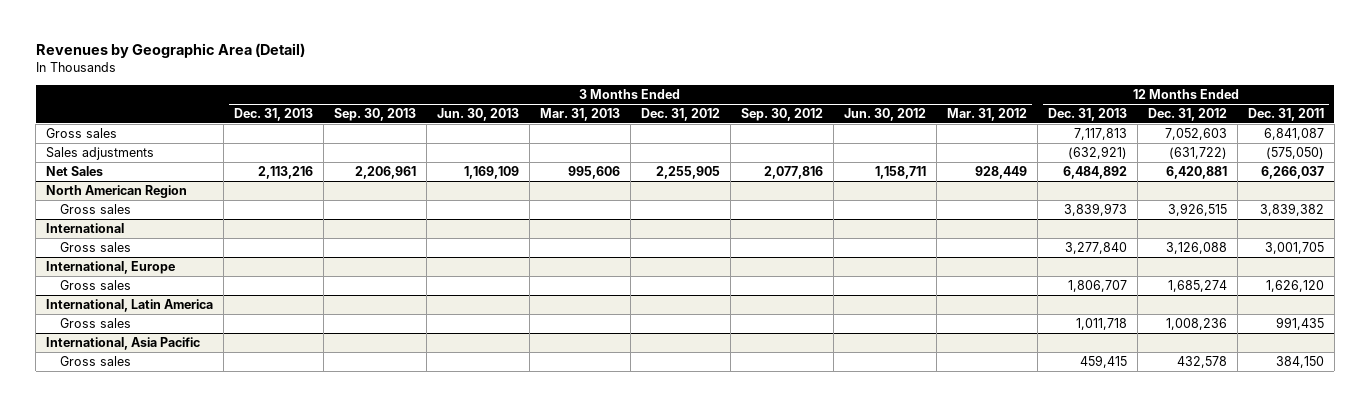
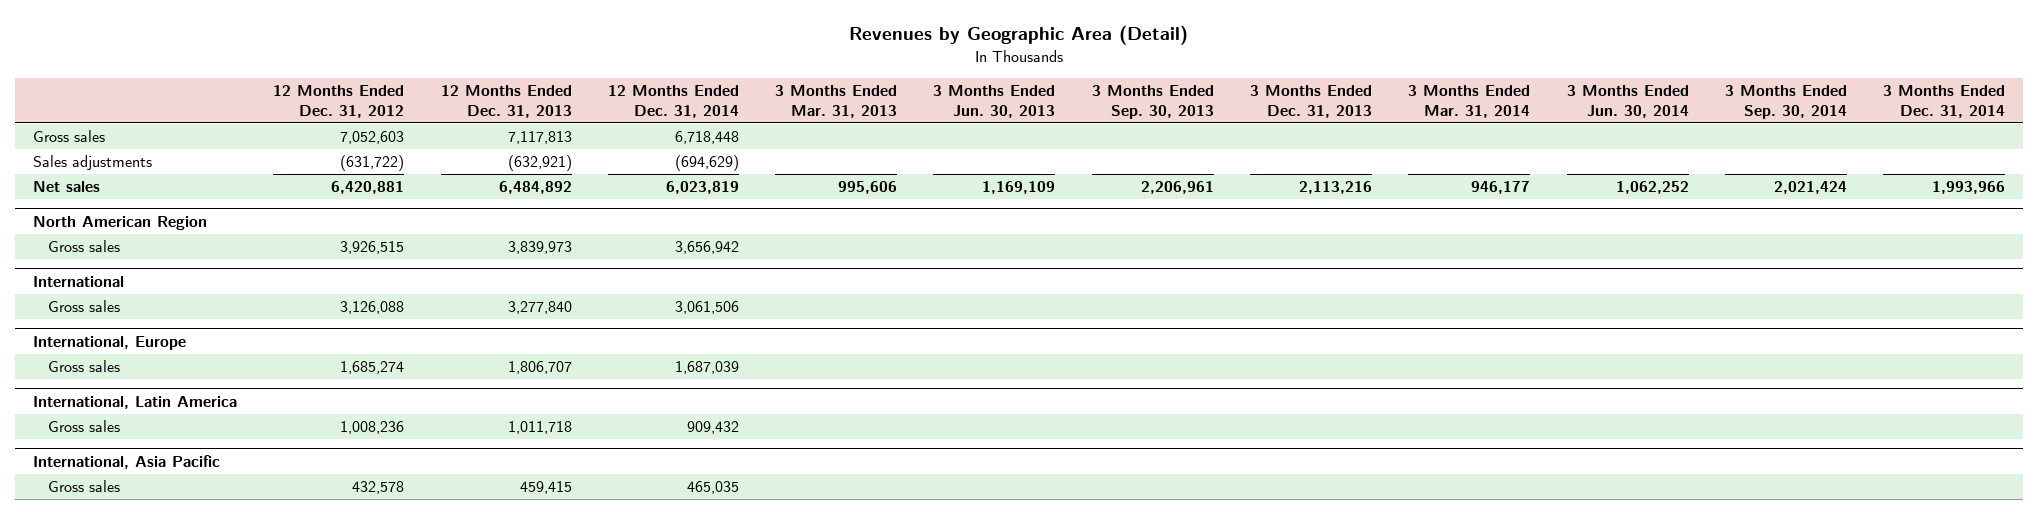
[640,108,720,122] Dec. 31, 2012 -> none
[740,108,823,122] Sep. 30, 2012 -> none
[843,108,926,122] Jun. 30, 2012 -> none
[946,108,1027,122] Mar. 31, 2012 -> none
[1247,108,1324,122] Dec. 31, 2011 -> none
none -> [607,85,739,118] 12 Months Ended Dec. 31, 2014
none -> [1408,85,1531,118] 3 Months Ended Mar. 31, 2014
none -> [1566,85,1689,118] 3 Months Ended Jun. 30, 2014
none -> [1724,85,1847,119] 3 Months Ended Sep. 30, 2014
none -> [1883,85,2006,118] 3 Months Ended Dec. 31, 2014
[46,166,104,177] Net Sales -> [32,181,100,193] Net sales

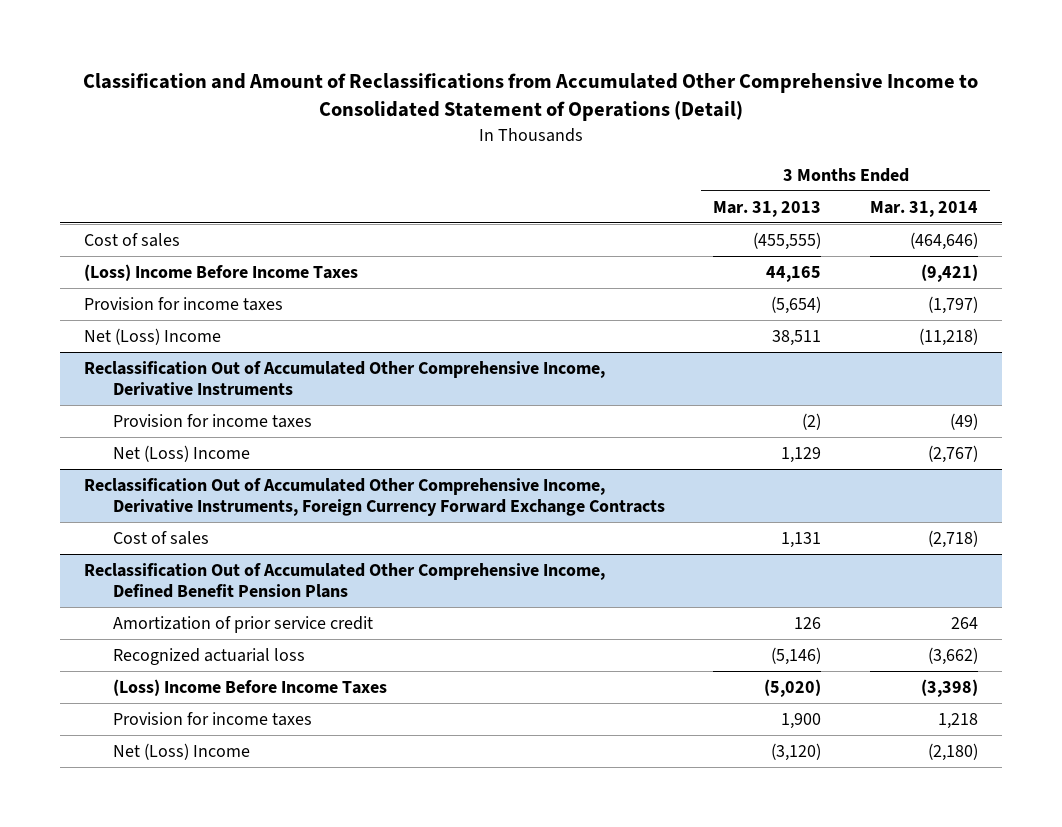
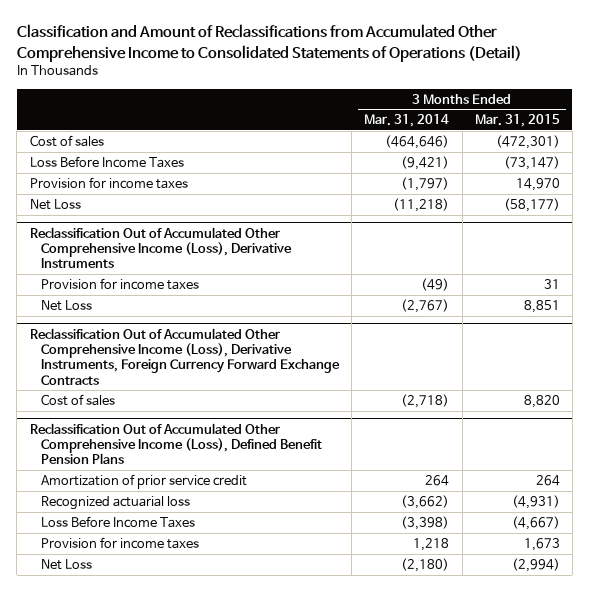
[83,73,979,122] Classification and Amount of Reclassifications from Accumulated Other Comprehensive Income to Consolidated Statement of Operations (Detail) -> [16,24,522,62] Classification and Amount of Reclassifications from Accumulated Other Comprehensive Income to Consolidated Statements of Operations (Detail)
[713,200,822,217] Mar. 31, 2013 -> none
none -> [474,114,560,128] Mar. 31, 2015
[84,263,359,281] (Loss) Income Before Income Taxes -> [29,156,184,169] Loss Before Income Taxes
[84,327,222,345] Net (Loss) Income -> [29,199,81,211] Net Loss
[84,360,606,397] Reclassification Out of Accumulated Other Comprehensive Income, Derivative Instruments -> [29,226,292,269] Reclassification Out of Accumulated Other Comprehensive Income (Loss), Derivative Instruments
[113,444,251,462] Net (Loss) Income -> [40,300,92,312] Net Loss
[84,477,666,517] Reclassification Out of Accumulated Other Comprehensive Income, Derivative Instruments, Foreign Currency Forward Exchange Contracts -> [29,327,340,385] Reclassification Out of Accumulated Other Comprehensive Income (Loss), Derivative Instruments, Foreign Currency Forward Exchange Contracts
[84,562,606,599] Reclassification Out of Accumulated Other Comprehensive Income, Defined Benefit Pension Plans -> [29,422,322,465] Reclassification Out of Accumulated Other Comprehensive Income (Loss), Defined Benefit Pension Plans
[113,678,388,696] (Loss) Income Before Income Taxes -> [40,516,195,529] Loss Before Income Taxes
[113,742,251,760] Net (Loss) Income -> [40,559,92,571] Net Loss

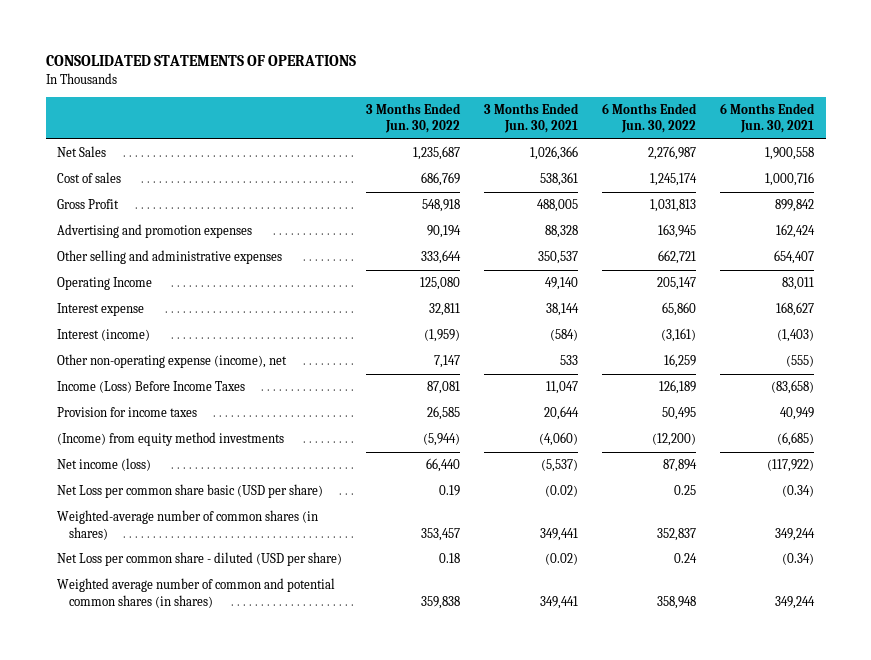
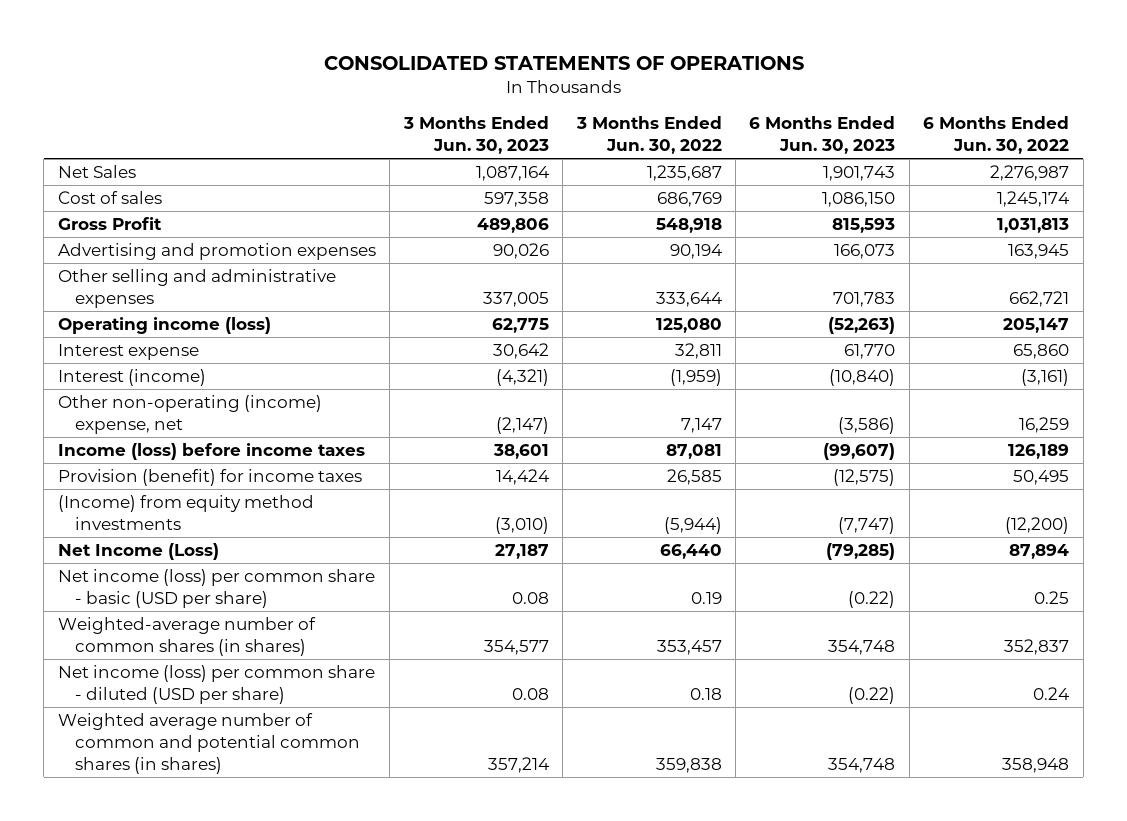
[484,103,580,134] 3 Months Ended Jun. 30, 2021 -> none
[719,103,815,134] 6 Months Ended Jun. 30, 2021 -> none
none -> [402,116,549,155] 3 Months Ended Jun. 30, 2023
none -> [749,116,896,155] 6 Months Ended Jun. 30, 2023
[57,277,153,291] Operating Income -> [57,316,271,334] Operating income (loss)
[57,354,288,369] Other non-operating expense (income), net -> [57,394,322,434] Other non-operating (income) expense, net
[57,381,246,394] Income (Loss) Before Income Taxes -> [57,442,365,460] Income (loss) before income taxes
[57,407,198,418] Provision for income taxes -> [57,468,362,486] Provision (benefit) for income taxes
[57,458,152,472] Net income (loss) -> [57,542,219,560] Net Income (Loss)
[57,484,324,499] Net Loss per common share basic (USD per share) -> [57,568,375,608] Net income (loss) per common share - basic (USD per share)
[57,552,343,567] Net Loss per common share - diluted (USD per share) -> [57,664,375,704] Net income (loss) per common share - diluted (USD per share)

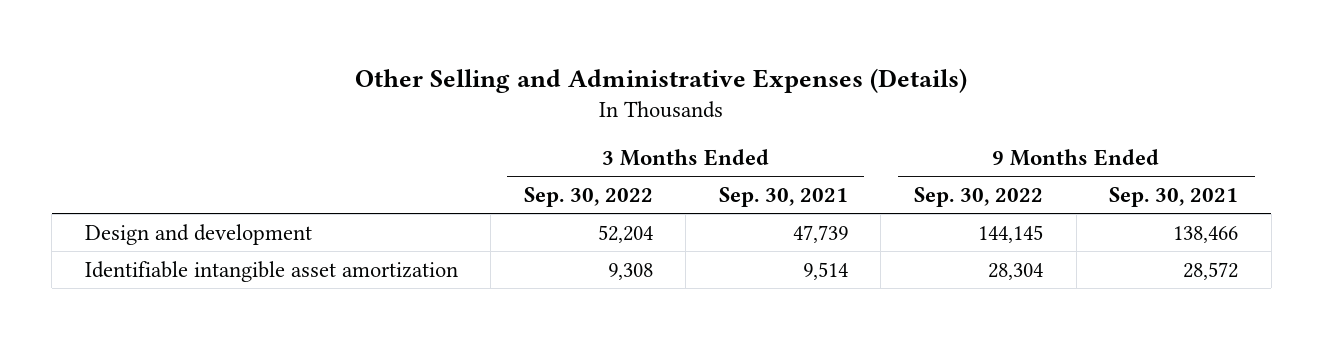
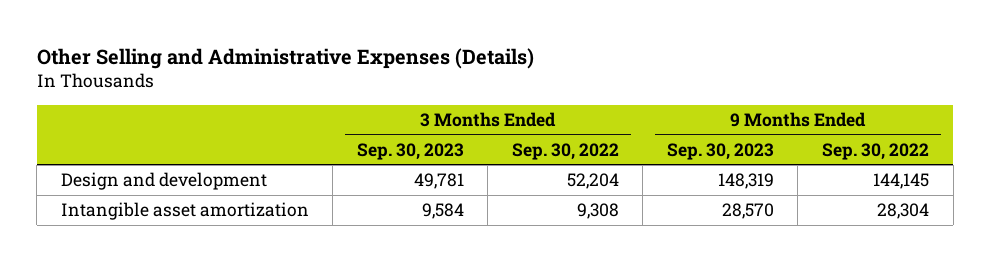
[718,187,848,208] Sep. 30, 2021 -> none
[1109,187,1239,208] Sep. 30, 2021 -> none
none -> [356,142,464,160] Sep. 30, 2023
none -> [666,142,774,160] Sep. 30, 2023
[84,260,458,282] Identifiable intangible asset amortization -> [60,202,309,221] Intangible asset amortization

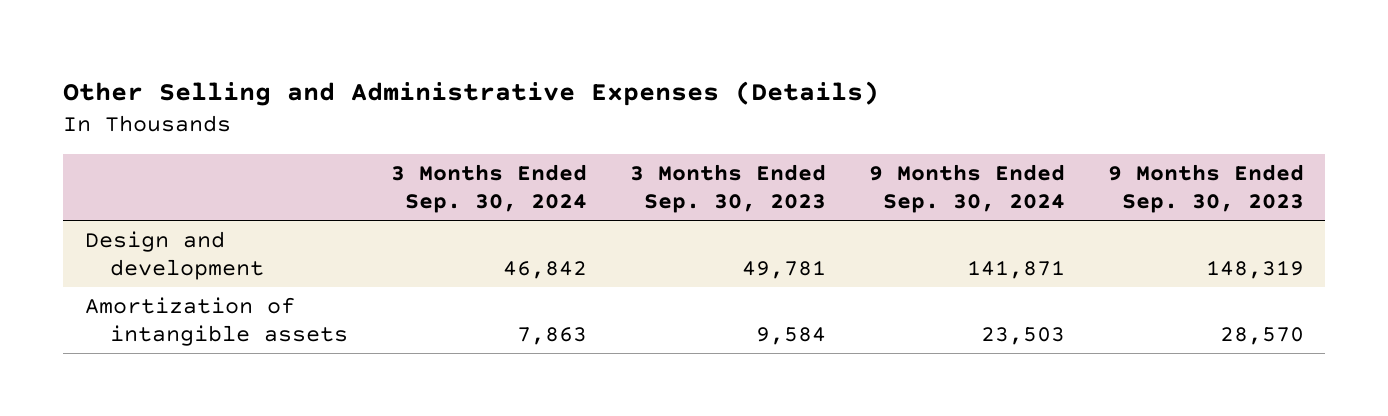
[511,142,619,160] Sep. 30, 2022 -> none
[822,142,930,160] Sep. 30, 2022 -> none
none -> [390,164,587,214] 3 Months Ended Sep. 30, 2024
none -> [868,164,1065,214] 9 Months Ended Sep. 30, 2024
[60,202,309,221] Intangible asset amortization -> [84,296,349,346] Amortization of intangible assets

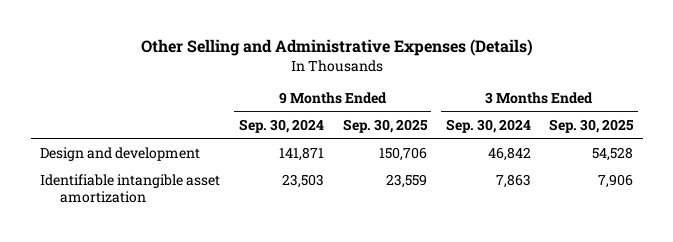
[629,164,826,214] 3 Months Ended Sep. 30, 2023 -> none
[1107,164,1304,214] 9 Months Ended Sep. 30, 2023 -> none
none -> [342,118,428,133] Sep. 30, 2025
none -> [549,118,635,133] Sep. 30, 2025
[84,296,349,346] Amortization of intangible assets -> [40,174,221,203] Identifiable intangible asset amortization

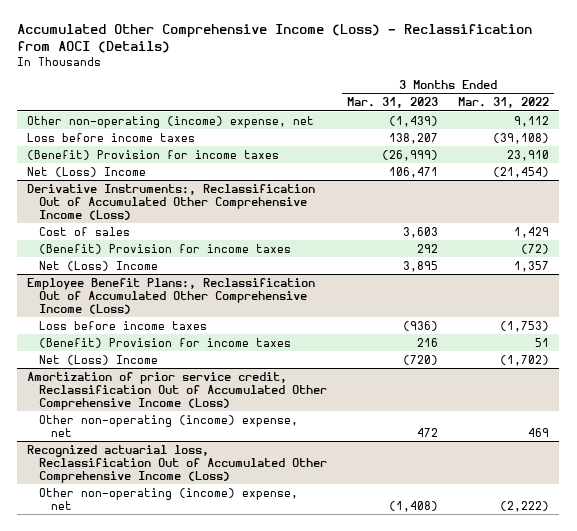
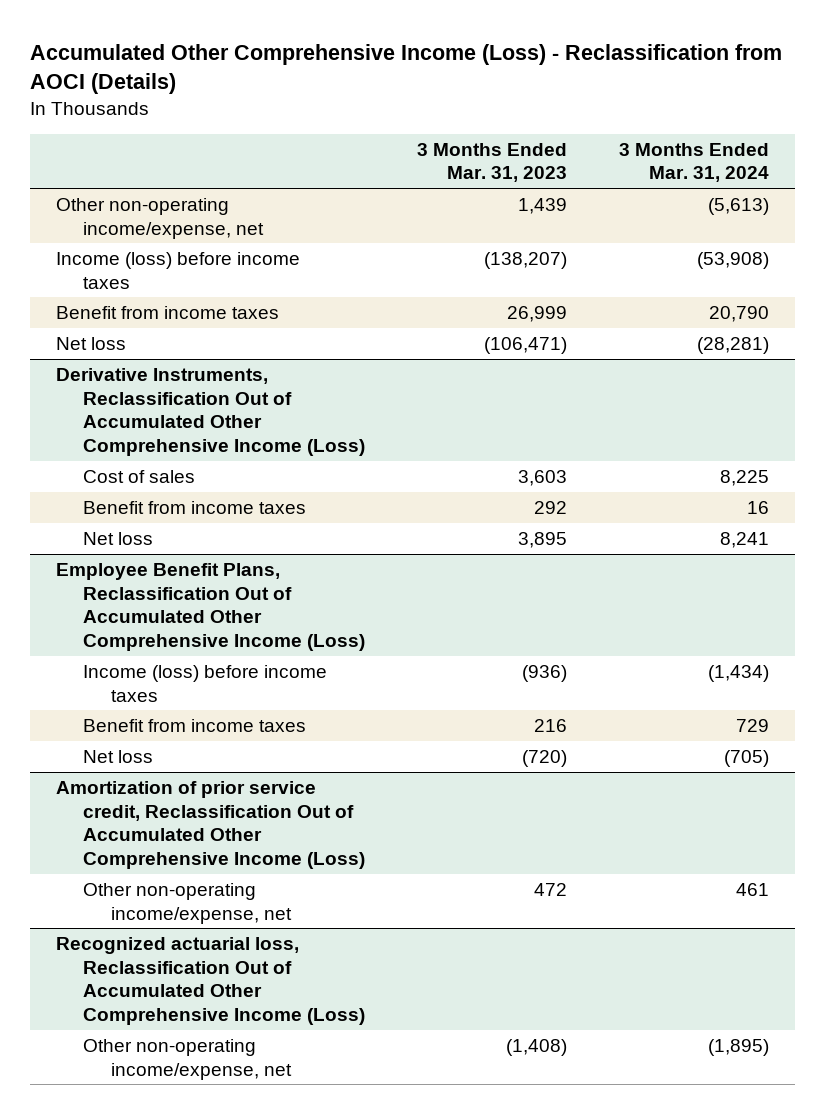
[458,97,550,109] Mar. 31, 2022 -> none
none -> [618,142,769,183] 3 Months Ended Mar. 31, 2024
[27,115,315,128] Other non-operating (income) expense, net -> [56,197,265,239] Other non-operating income/expense, net
[389,115,439,127] (1,439) -> [518,197,568,214] 1,439
[27,132,196,142] Loss before income taxes -> [56,251,301,289] Income (loss) before income taxes
[389,132,439,144] 138,207 -> [484,251,568,269] (138,207)
[27,149,280,160] (Benefit) Provision for income taxes -> [56,305,280,319] Benefit from income taxes
[382,149,439,161] (26,999) -> [507,305,568,322] 26,999
[27,166,147,177] Net (Loss) Income -> [56,336,127,350] Net loss
[389,166,439,178] 106,471 -> [484,336,568,354] (106,471)
[27,183,316,220] Derivative Instruments:, Reclassification Out of Accumulated Other Comprehensive Income (Loss) -> [56,367,366,456] Derivative Instruments, Reclassification Out of Accumulated Other Comprehensive Income (Loss)
[39,243,292,254] (Benefit) Provision for income taxes -> [83,500,307,514] Benefit from income taxes
[39,260,159,271] Net (Loss) Income -> [83,531,154,545] Net loss
[27,277,316,314] Employee Benefit Plans:, Reclassification Out of Accumulated Other Comprehensive Income (Loss) -> [56,562,366,651] Employee Benefit Plans, Reclassification Out of Accumulated Other Comprehensive Income (Loss)
[39,320,208,330] Loss before income taxes -> [83,664,328,702] Income (loss) before income taxes
[39,337,292,348] (Benefit) Provision for income taxes -> [83,718,307,732] Benefit from income taxes
[39,354,159,365] Net (Loss) Income -> [83,749,154,763] Net loss
[39,414,299,437] Other non-operating (income) expense, net -> [83,882,292,924] Other non-operating income/expense, net
[39,487,299,510] Other non-operating (income) expense, net -> [83,1038,292,1080] Other non-operating income/expense, net

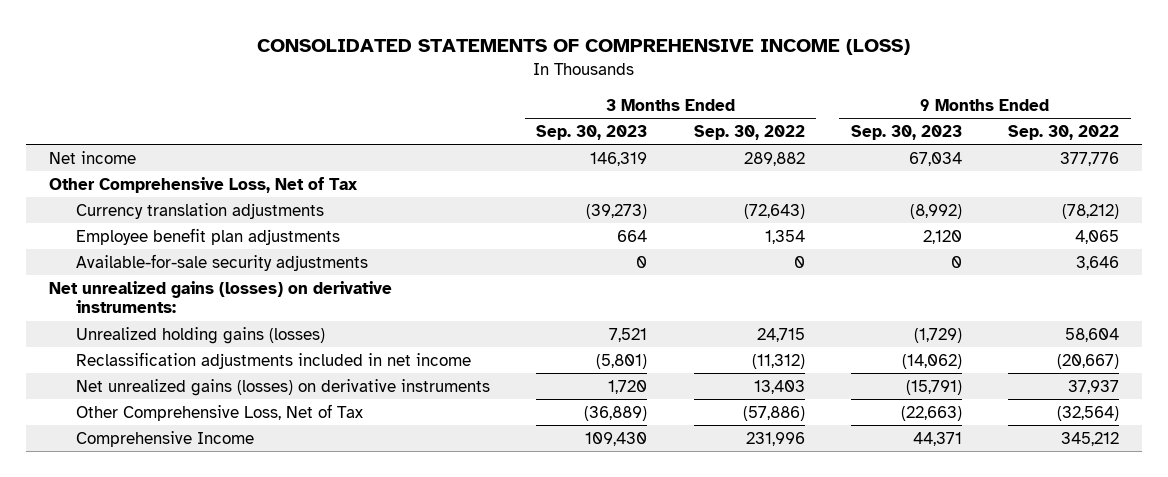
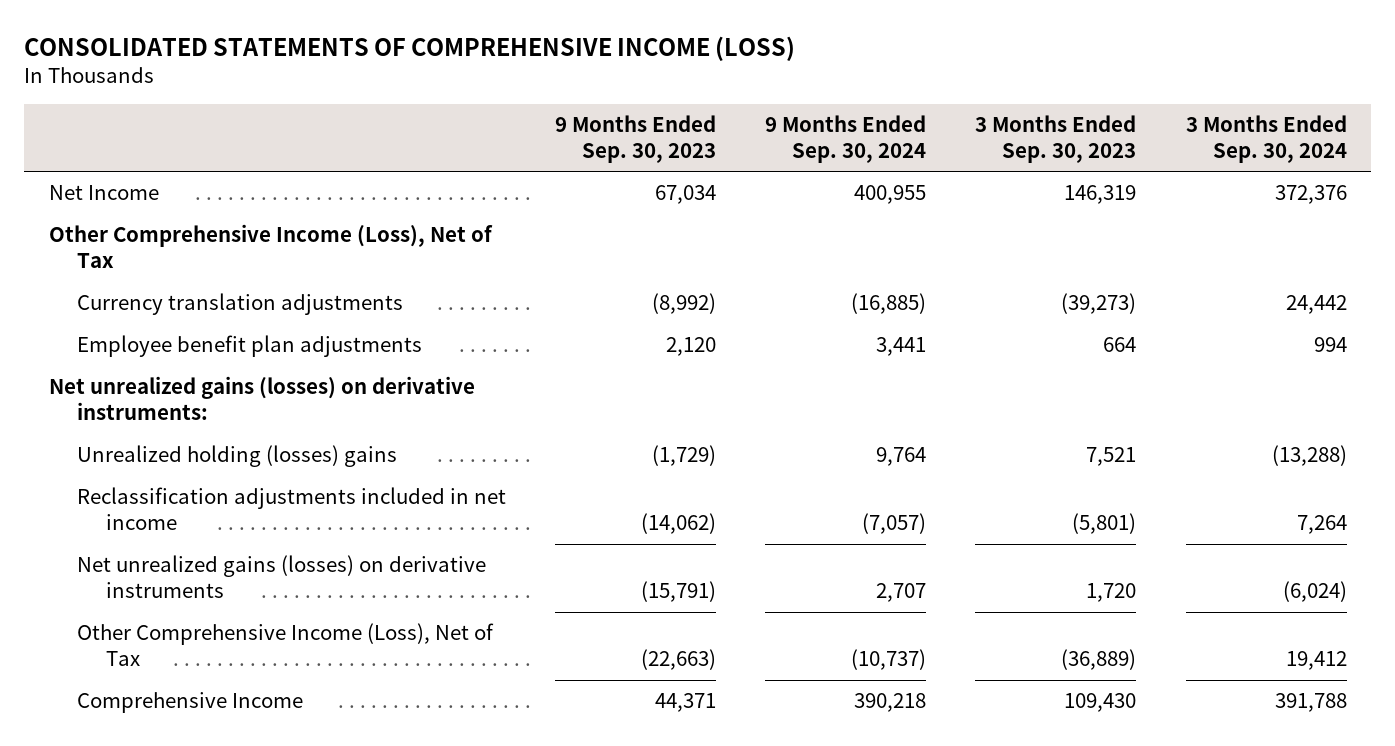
[693,125,805,141] Sep. 30, 2022 -> none
[1008,125,1120,141] Sep. 30, 2022 -> none
none -> [765,114,927,163] 9 Months Ended Sep. 30, 2024
none -> [1185,114,1347,163] 3 Months Ended Sep. 30, 2024
[49,150,137,164] Net income -> [48,185,159,201] Net Income
[49,176,359,193] Other Comprehensive Loss, Net of Tax -> [48,224,493,269] Other Comprehensive Income (Loss), Net of Tax
[76,253,369,271] Available-for-sale security adjustments -> none
[76,326,326,344] Unrealized holding gains (losses) -> [77,445,398,468] Unrealized holding (losses) gains
[76,403,364,421] Other Comprehensive Loss, Net of Tax -> [77,623,495,667] Other Comprehensive Income (Loss), Net of Tax

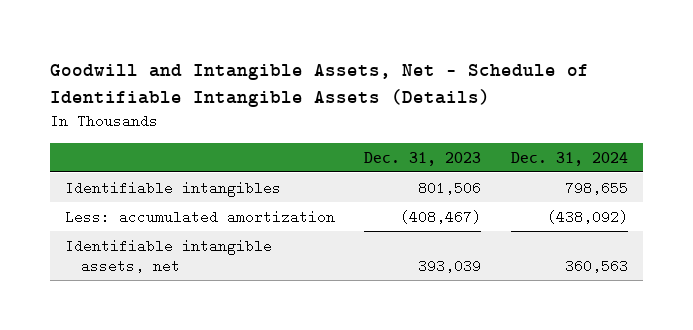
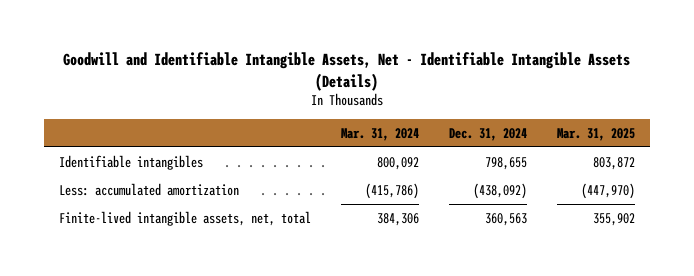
[49,64,589,107] Goodwill and Intangible Assets, Net - Schedule of Identifiable Intangible Assets (Details) -> [63,52,631,91] Goodwill and Identifiable Intangible Assets, Net - Identifiable Intangible Assets (Details)
[364,151,482,166] Dec. 31, 2023 -> none
none -> [340,127,419,141] Mar. 31, 2024
none -> [557,127,636,141] Mar. 31, 2025
[64,238,272,273] Identifiable intangible assets, net -> [58,210,311,226] Finite-lived intangible assets, net, total

